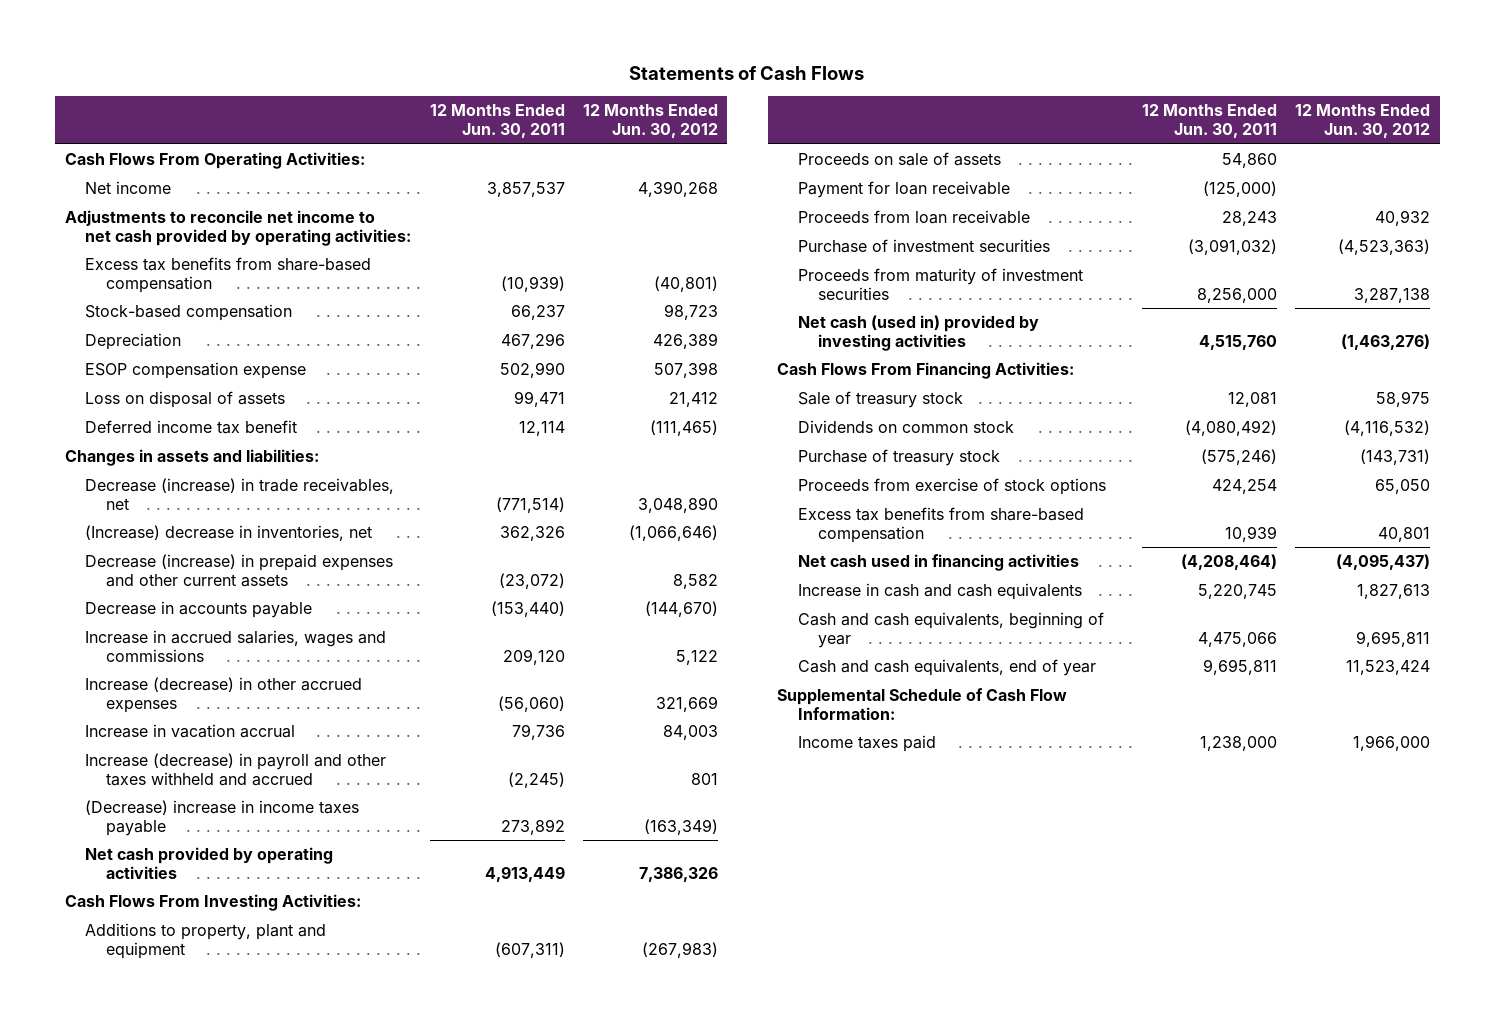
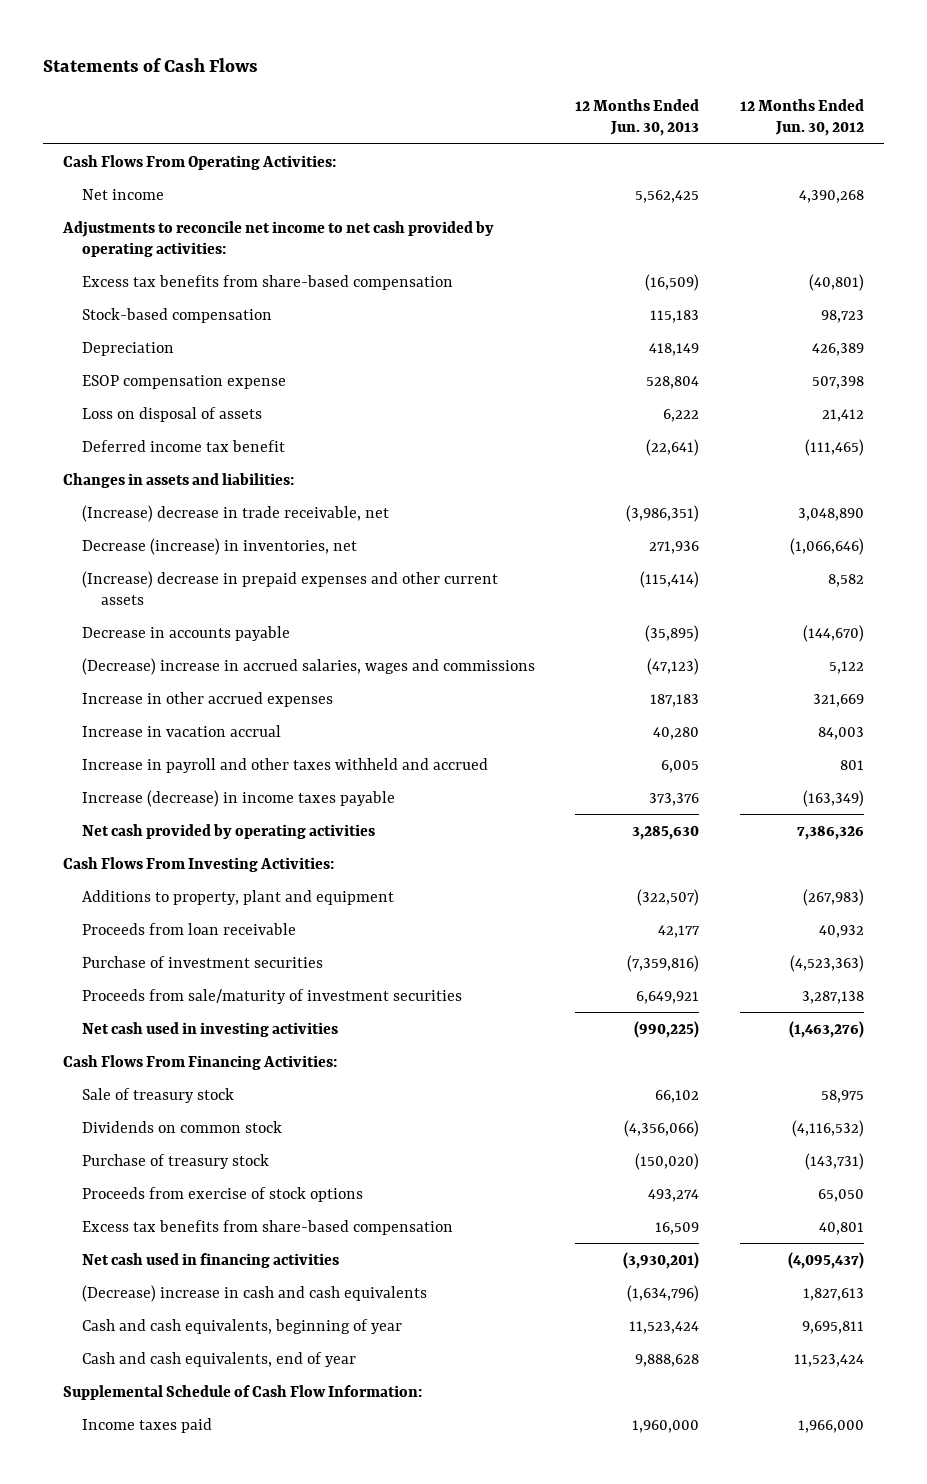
[429,104,565,139] 12 Months Ended Jun. 30, 2011 -> none
none -> [575,99,700,137] 12 Months Ended Jun. 30, 2013
[85,478,395,510] Decrease (increase) in trade receivables, net -> [82,504,390,522] (Increase) decrease in trade receivable, net
[85,525,373,542] (Increase) decrease in inventories, net -> [82,537,358,555] Decrease (increase) in inventories, net
[85,554,394,587] Decrease (increase) in prepaid expenses and other current assets -> [82,570,499,605] (Increase) decrease in prepaid expenses and other current assets
[85,630,387,662] Increase in accrued salaries, wages and commissions -> [82,657,536,675] (Decrease) increase in accrued salaries, wages and commissions
[85,677,363,713] Increase (decrease) in other accrued expenses -> [82,691,334,707] Increase in other accrued expenses
[85,753,387,786] Increase (decrease) in payroll and other taxes withheld and accrued -> [82,757,489,773] Increase in payroll and other taxes withheld and accrued
[85,800,360,836] (Decrease) increase in income taxes payable -> [82,789,396,807] Increase (decrease) in income taxes payable
[797,152,1001,167] Proceeds on sale of assets -> none
[797,181,1010,199] Payment for loan receivable -> none
[797,268,1083,300] Proceeds from maturity of investment securities -> [82,988,463,1004] Proceeds from sale/maturity of investment securities
[797,315,1039,351] Net cash (used in) provided by investing activities -> [82,1021,339,1037] Net cash used in investing activities
[797,583,1082,601] Increase in cash and cash equivalents -> [82,1284,428,1302] (Decrease) increase in cash and cash equivalents

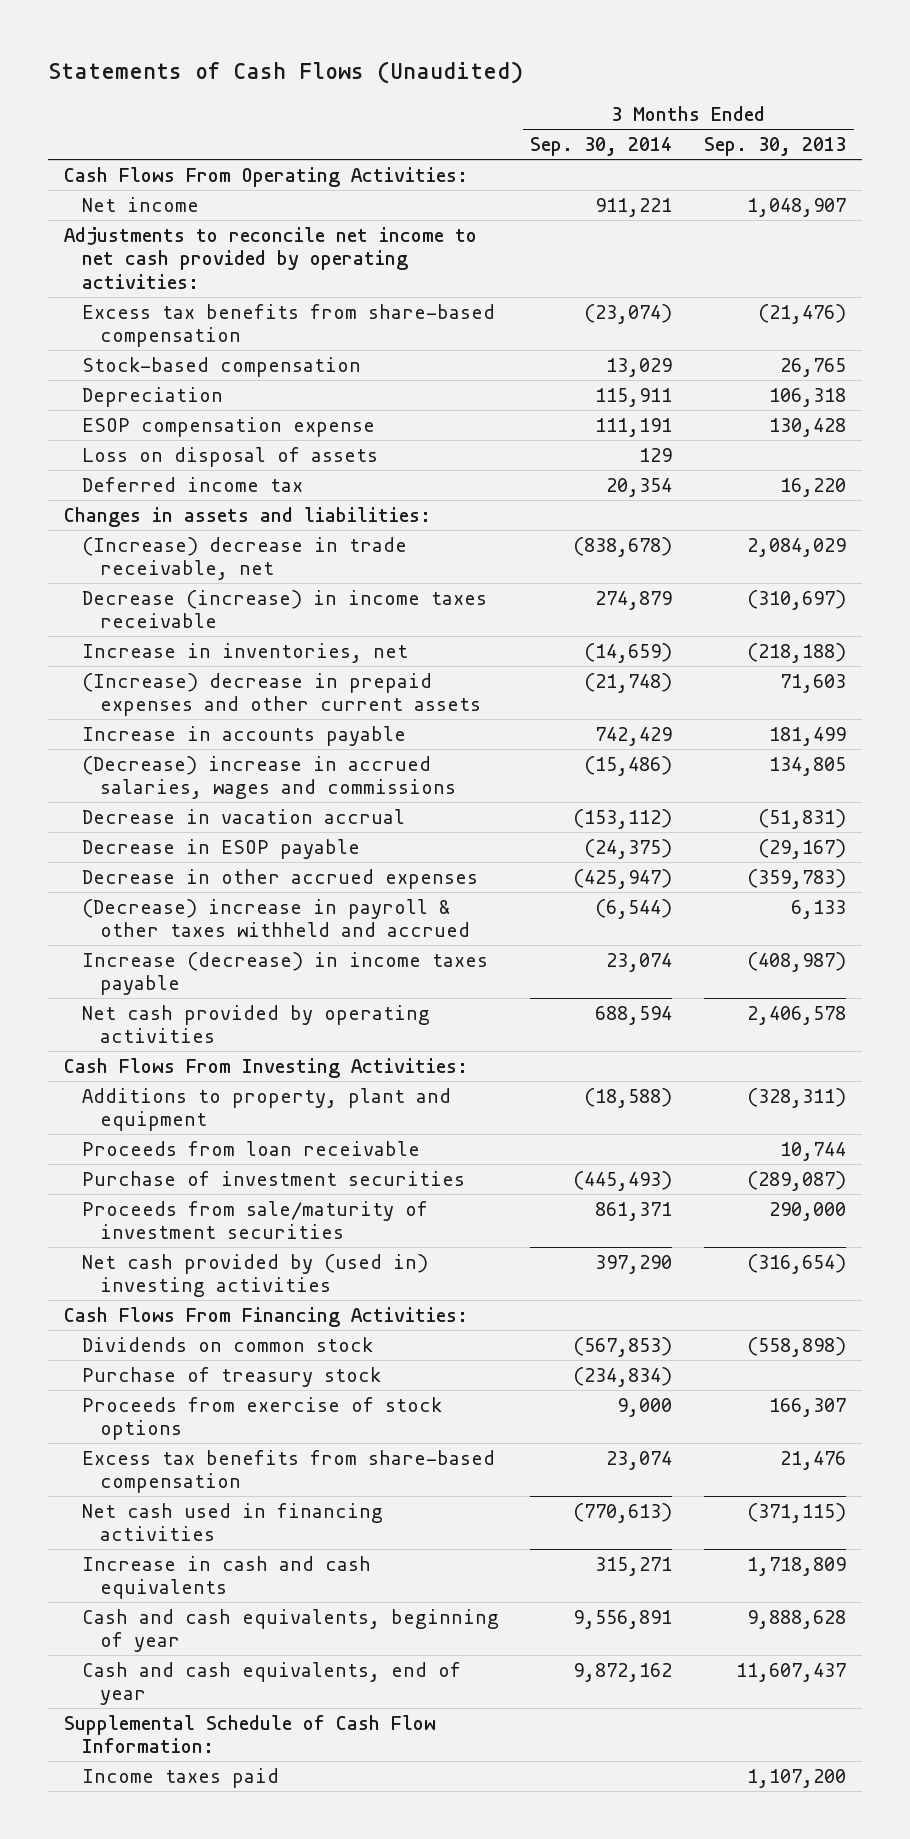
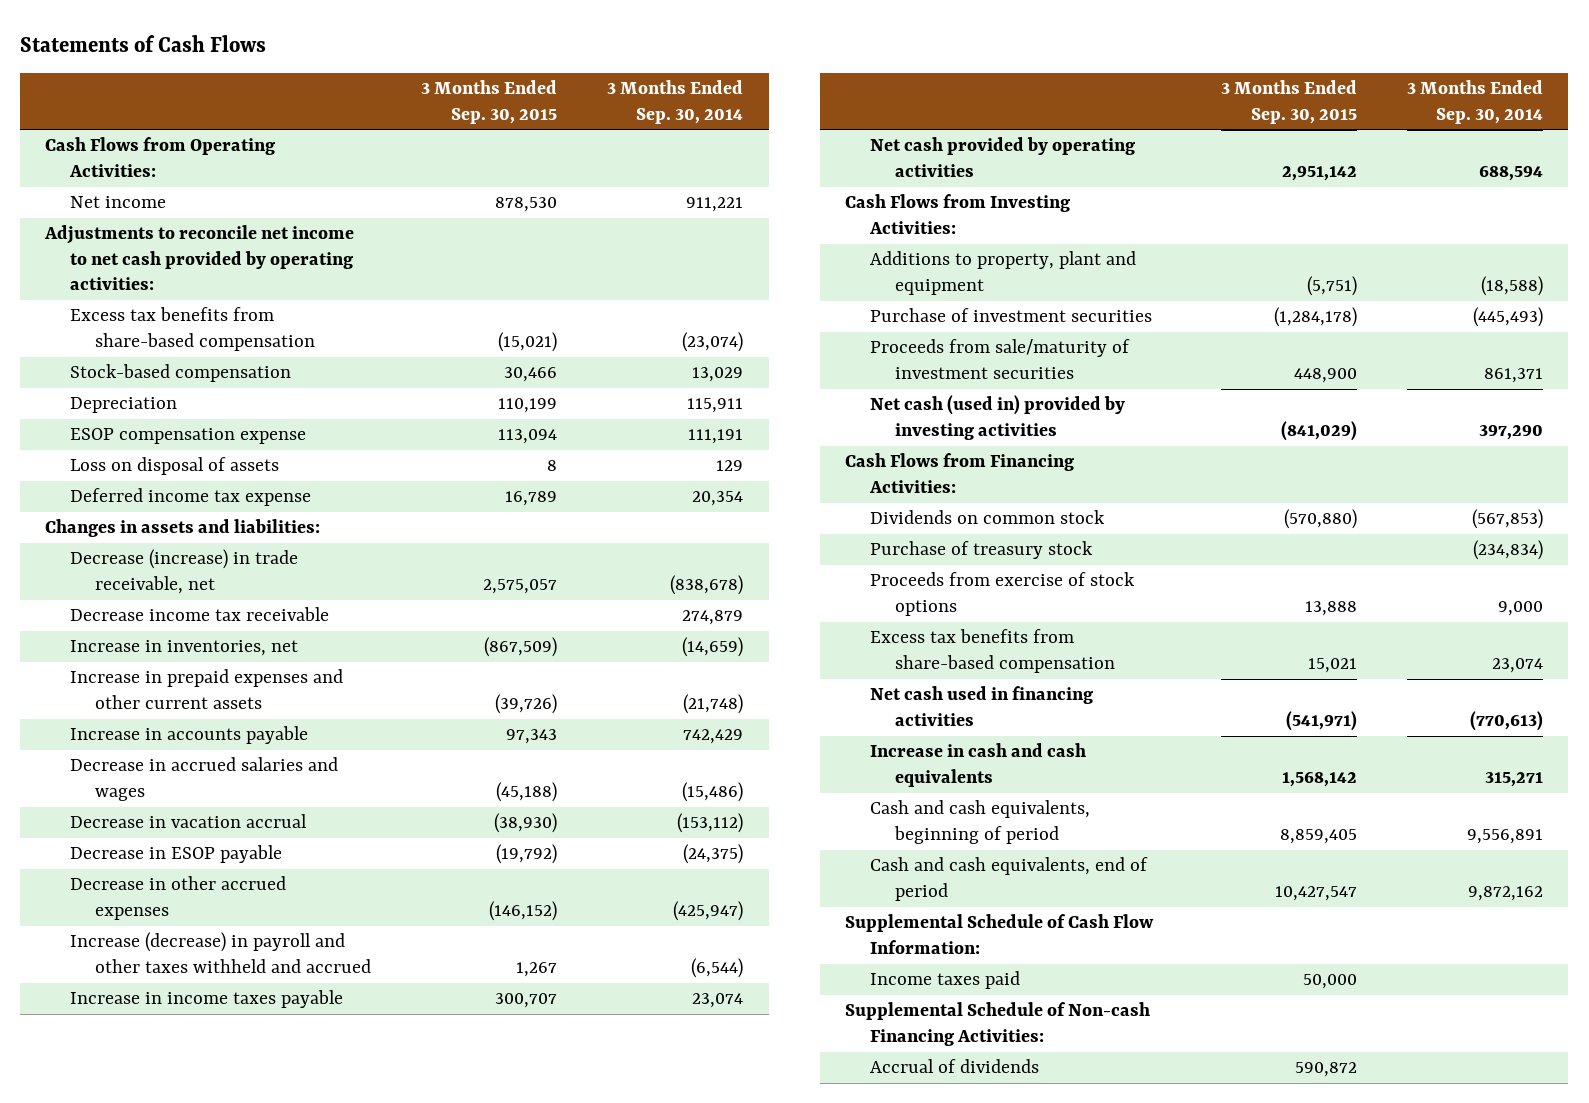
[47,61,523,85] Statements of Cash Flows (Unaudited) -> [20,35,267,53] Statements of Cash Flows
[704,137,847,157] Sep. 30, 2013 -> none
none -> [421,80,558,124] 3 Months Ended Sep. 30, 2015
[63,166,468,187] Cash Flows From Operating Activities: -> [45,137,276,177] Cash Flows from Operating Activities:
[81,476,303,492] Deferred income tax -> [70,488,312,507] Deferred income tax expense
[81,536,407,581] (Increase) decrease in trade receivable, net -> [70,549,299,594] Decrease (increase) in trade receivable, net
[81,589,487,629] Decrease (increase) in income taxes receivable -> [70,607,330,622] Decrease income tax receivable
[81,672,481,717] (Increase) decrease in prepaid expenses and other current assets -> [70,669,344,709] Increase in prepaid expenses and other current assets
[81,755,456,800] (Decrease) increase in accrued salaries, wages and commissions -> [70,757,339,801] Decrease in accrued salaries and wages
[81,898,470,938] (Decrease) increase in payroll & other taxes withheld and accrued -> [70,932,372,973] Increase (decrease) in payroll and other taxes withheld and accrued
[81,951,488,996] Increase (decrease) in income taxes payable -> [70,990,344,1009] Increase in income taxes payable
[63,1057,468,1078] Cash Flows From Investing Activities: -> [845,194,1071,234] Cash Flows from Investing Activities:
[81,1140,420,1156] Proceeds from loan receivable -> none
[81,1253,428,1298] Net cash provided by (used in) investing activities -> [869,395,1125,440] Net cash (used in) provided by investing activities
[63,1306,468,1327] Cash Flows From Financing Activities: -> [845,453,1075,493] Cash Flows from Financing Activities:
[81,1608,499,1653] Cash and cash equivalents, beginning of year -> [869,800,1090,844] Cash and cash equivalents, beginning of period
[81,1661,461,1706] Cash and cash equivalents, end of year -> [869,857,1148,901] Cash and cash equivalents, end of period
none -> [845,1002,1151,1046] Supplemental Schedule of Non-cash Financing Activities:
none -> [869,1059,1039,1074] Accrual of dividends

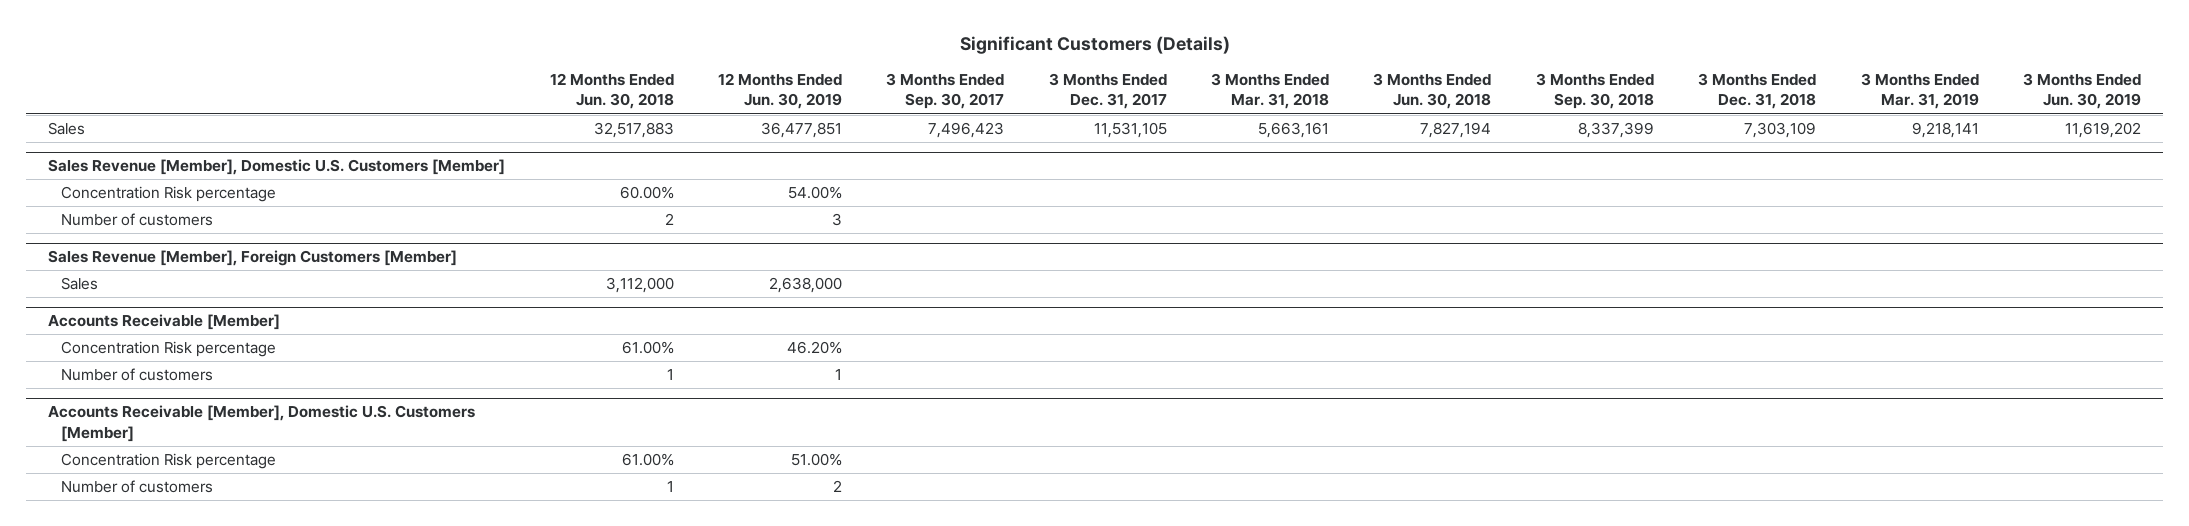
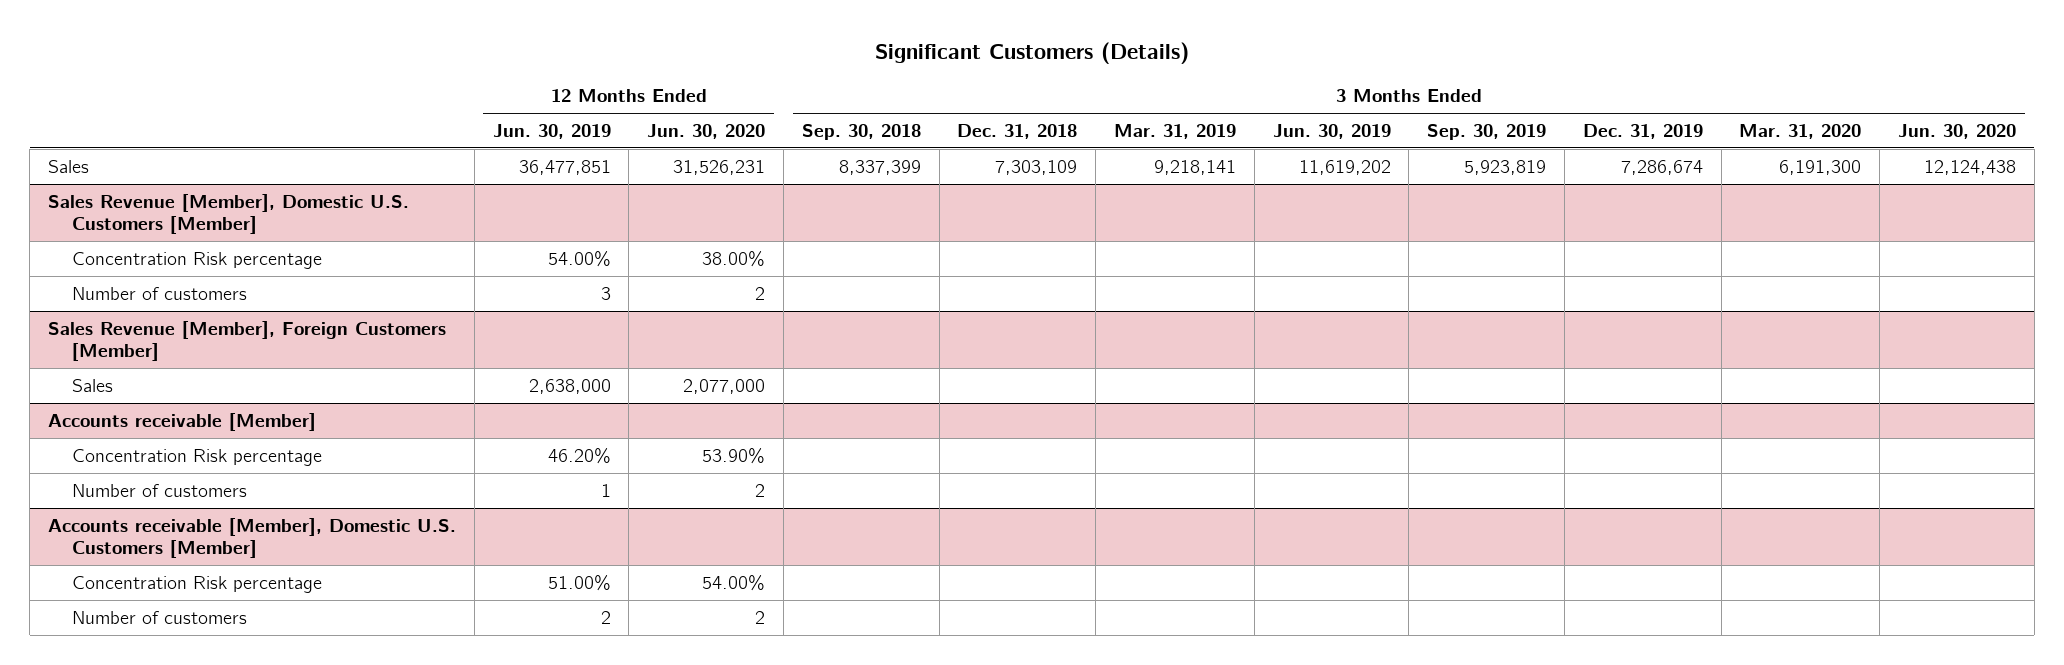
[549,73,674,110] 12 Months Ended Jun. 30, 2018 -> none
[886,73,1005,110] 3 Months Ended Sep. 30, 2017 -> none
[1048,73,1167,110] 3 Months Ended Dec. 31, 2017 -> none
[1211,73,1330,110] 3 Months Ended Mar. 31, 2018 -> none
[1373,73,1492,110] 3 Months Ended Jun. 30, 2018 -> none
none -> [647,123,766,139] Jun. 30, 2020
none -> [1427,123,1547,140] Sep. 30, 2019
none -> [1582,123,1703,139] Dec. 31, 2019
none -> [1739,123,1862,139] Mar. 31, 2020
none -> [1898,123,2017,139] Jun. 30, 2020
[48,314,281,331] Accounts Receivable [Member] -> [47,412,316,431] Accounts receivable [Member]
[48,405,476,442] Accounts Receivable [Member], Domestic U.S. Customers [Member] -> [47,517,456,559] Accounts receivable [Member], Domestic U.S. Customers [Member]

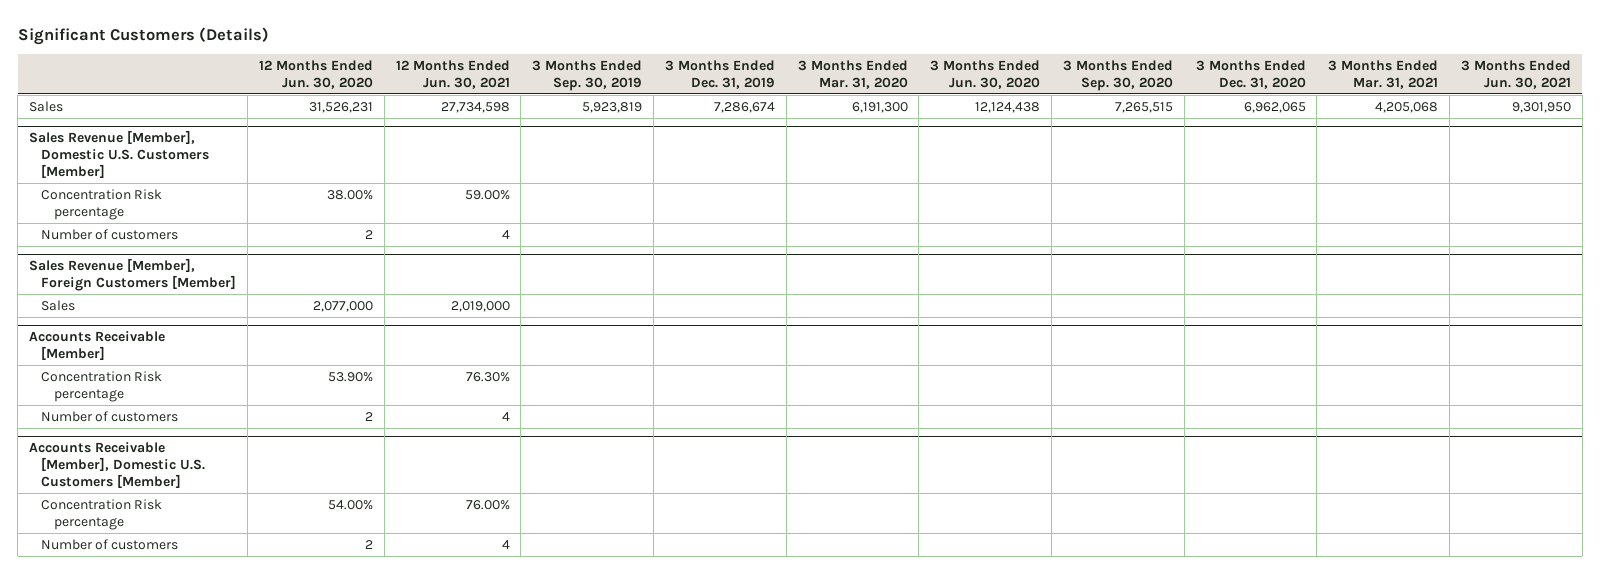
[492,123,611,139] Jun. 30, 2019 -> none
[801,123,921,140] Sep. 30, 2018 -> none
[957,123,1078,139] Dec. 31, 2018 -> none
[1113,123,1236,139] Mar. 31, 2019 -> none
[1272,123,1391,139] Jun. 30, 2019 -> none
none -> [395,59,510,89] 12 Months Ended Jun. 30, 2021
none -> [1062,59,1173,91] 3 Months Ended Sep. 30, 2020
none -> [1195,59,1306,89] 3 Months Ended Dec. 31, 2020
none -> [1328,59,1439,89] 3 Months Ended Mar. 31, 2021
none -> [1460,59,1571,89] 3 Months Ended Jun. 30, 2021
[47,412,316,431] Accounts receivable [Member] -> [28,331,165,361] Accounts Receivable [Member]
[47,517,456,559] Accounts receivable [Member], Domestic U.S. Customers [Member] -> [28,442,206,489] Accounts Receivable [Member], Domestic U.S. Customers [Member]

